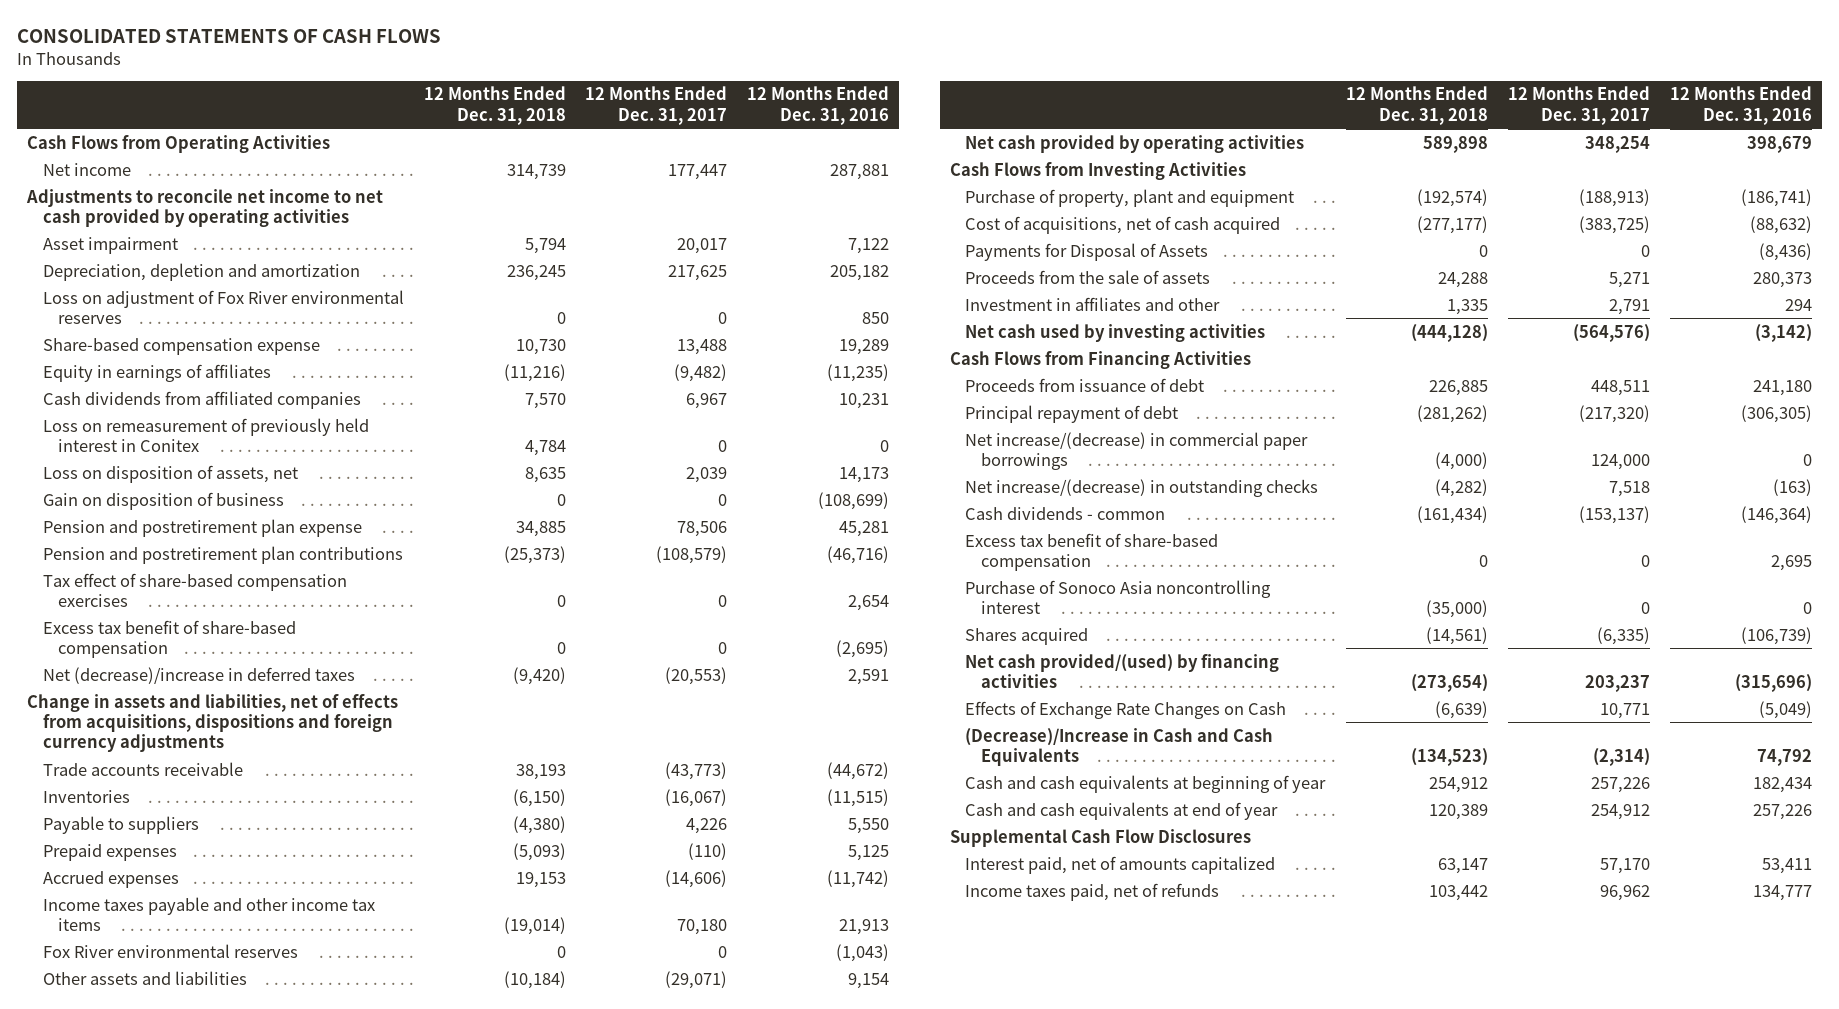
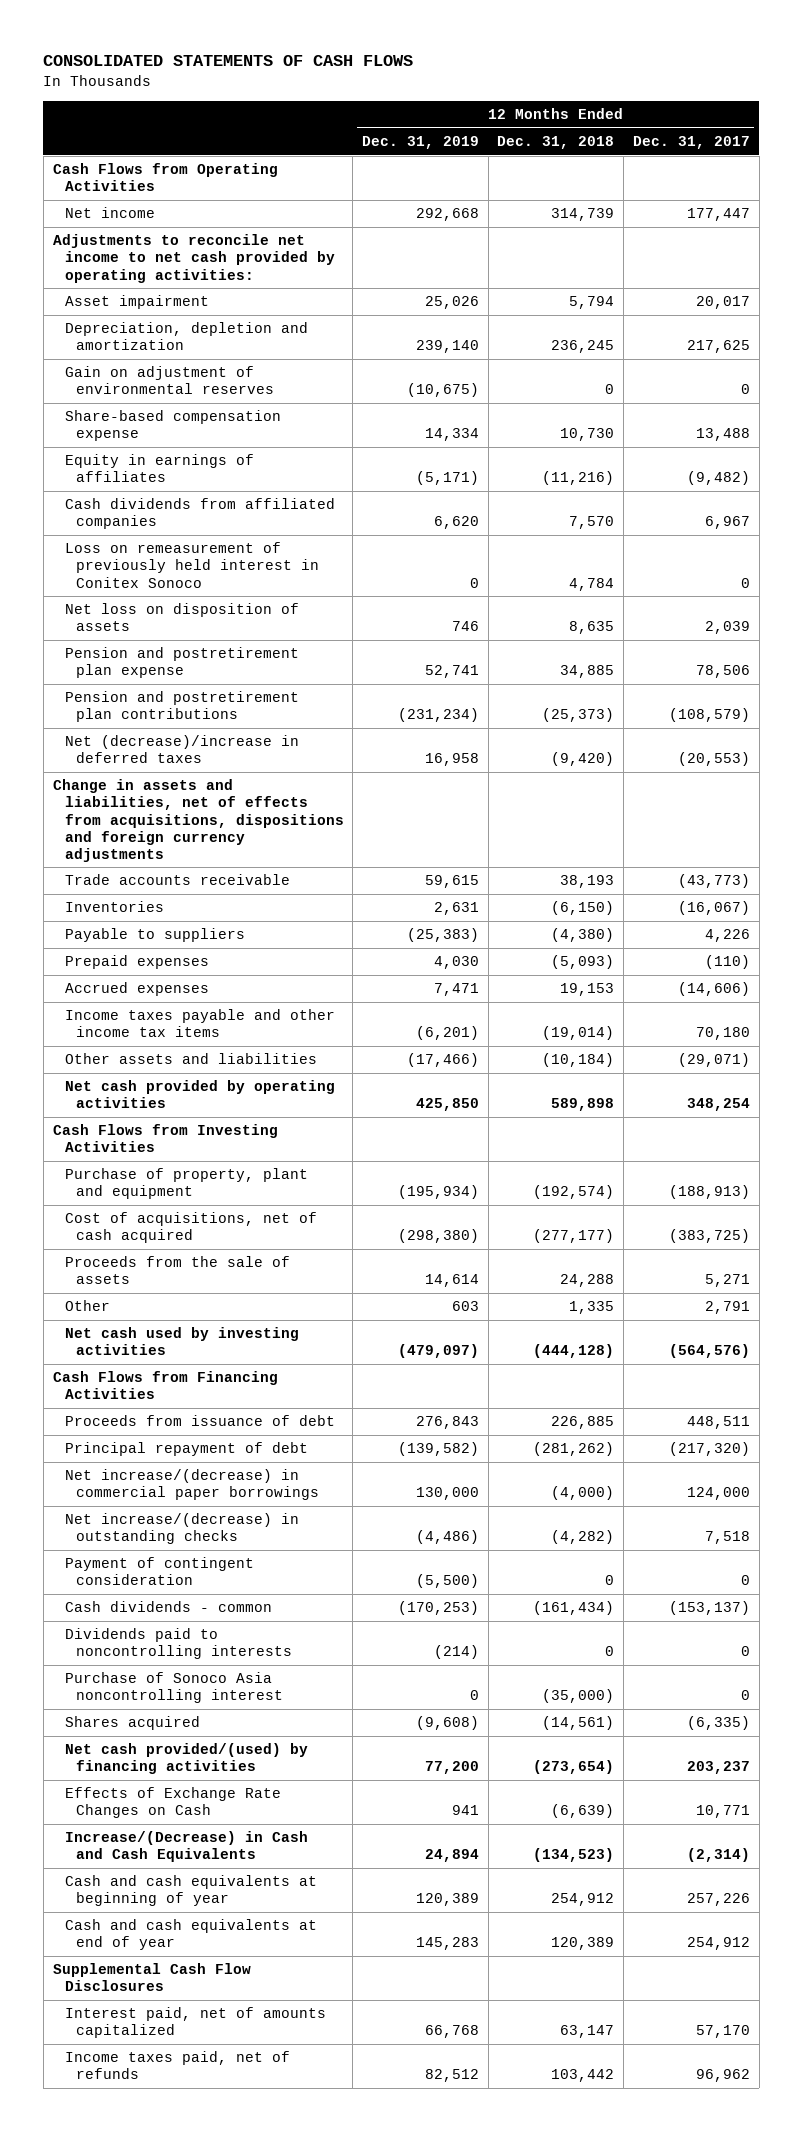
[747,86,890,125] 12 Months Ended Dec. 31, 2016 -> none
none -> [361,136,479,150] Dec. 31, 2019
[26,188,384,227] Adjustments to reconcile net income to net cash provided by operating activities -> [52,234,335,283] Adjustments to reconcile net income to net cash provided by operating activities:
[42,289,404,324] Loss on adjustment of Fox River environmental reserves -> [64,366,275,395] Gain on adjustment of environmental reserves
[42,491,284,510] Gain on disposition of business -> none
[42,417,369,452] Loss on remeasurement of previously held interest in Conitex -> [64,542,320,588] Loss on remeasurement of previously held interest in Conitex Sonoco
[42,464,298,483] Loss on disposition of assets, net -> [64,603,299,632] Net loss on disposition of assets
[42,572,347,607] Tax effect of share-based compensation exercises -> none
[42,619,296,658] Excess tax benefit of share-based compensation -> none
[42,943,298,958] Fox River environmental reserves -> none
[965,242,1209,261] Payments for Disposal of Assets -> none
[965,296,1221,311] Investment in affiliates and other -> [64,1300,110,1312] Other
none -> [64,1557,254,1586] Payment of contingent consideration
[965,532,1219,571] Excess tax benefit of share-based compensation -> none
none -> [64,1628,293,1660] Dividends paid to noncontrolling interests
[965,727,1274,766] (Decrease)/Increase in Cash and Cash Equivalents -> [64,1831,308,1863] Increase/(Decrease) in Cash and Cash Equivalents

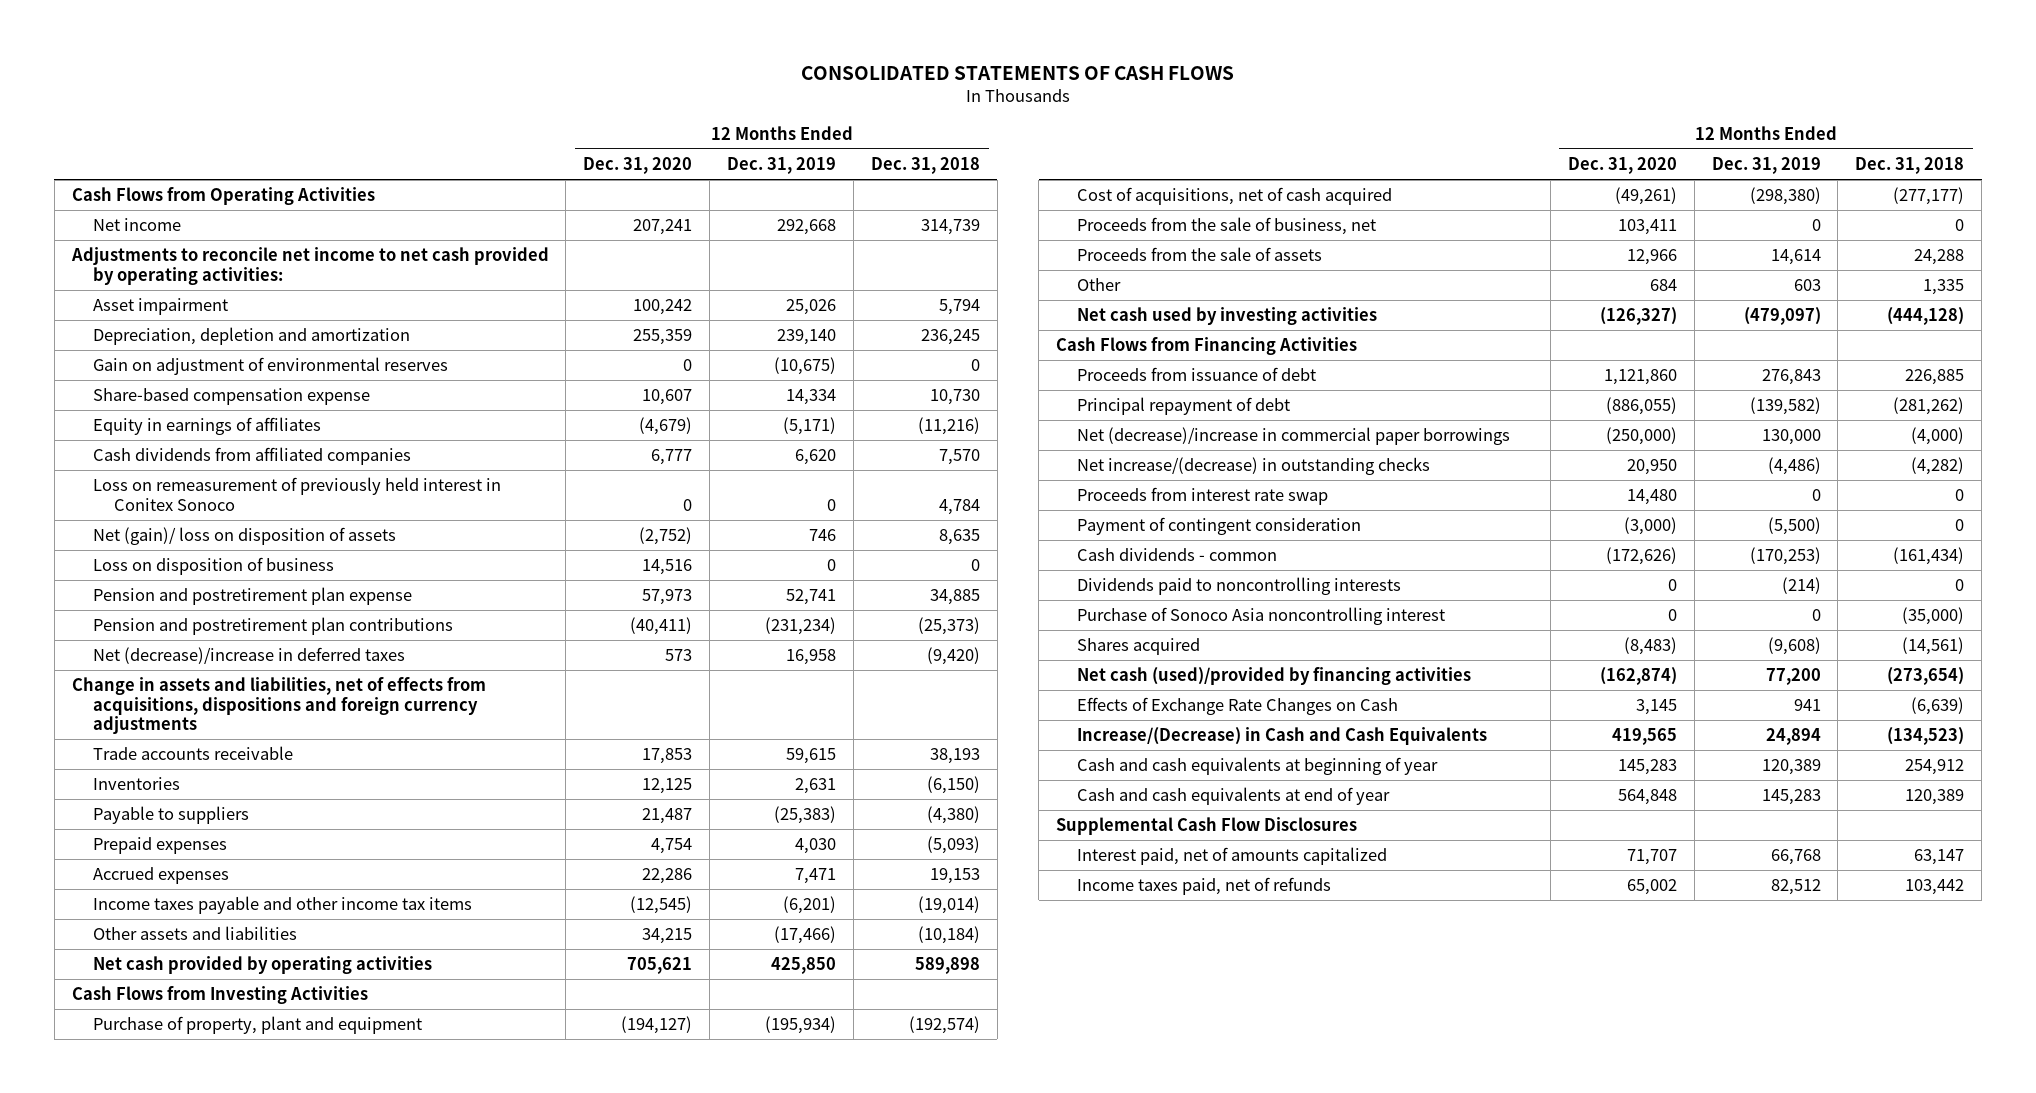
[632,136,750,150] Dec. 31, 2017 -> none
none -> [583,157,693,175] Dec. 31, 2020
[64,603,299,632] Net loss on disposition of assets -> [92,527,396,546] Net (gain)/ loss on disposition of assets
none -> [92,557,334,576] Loss on disposition of business
none -> [1077,217,1377,236] Proceeds from the sale of business, net
[64,1469,320,1501] Net increase/(decrease) in commercial paper borrowings -> [1077,427,1511,446] Net (decrease)/increase in commercial paper borrowings
none -> [1077,487,1329,506] Proceeds from interest rate swap
[64,1743,308,1775] Net cash provided/(used) by financing activities -> [1077,667,1472,686] Net cash (used)/provided by financing activities

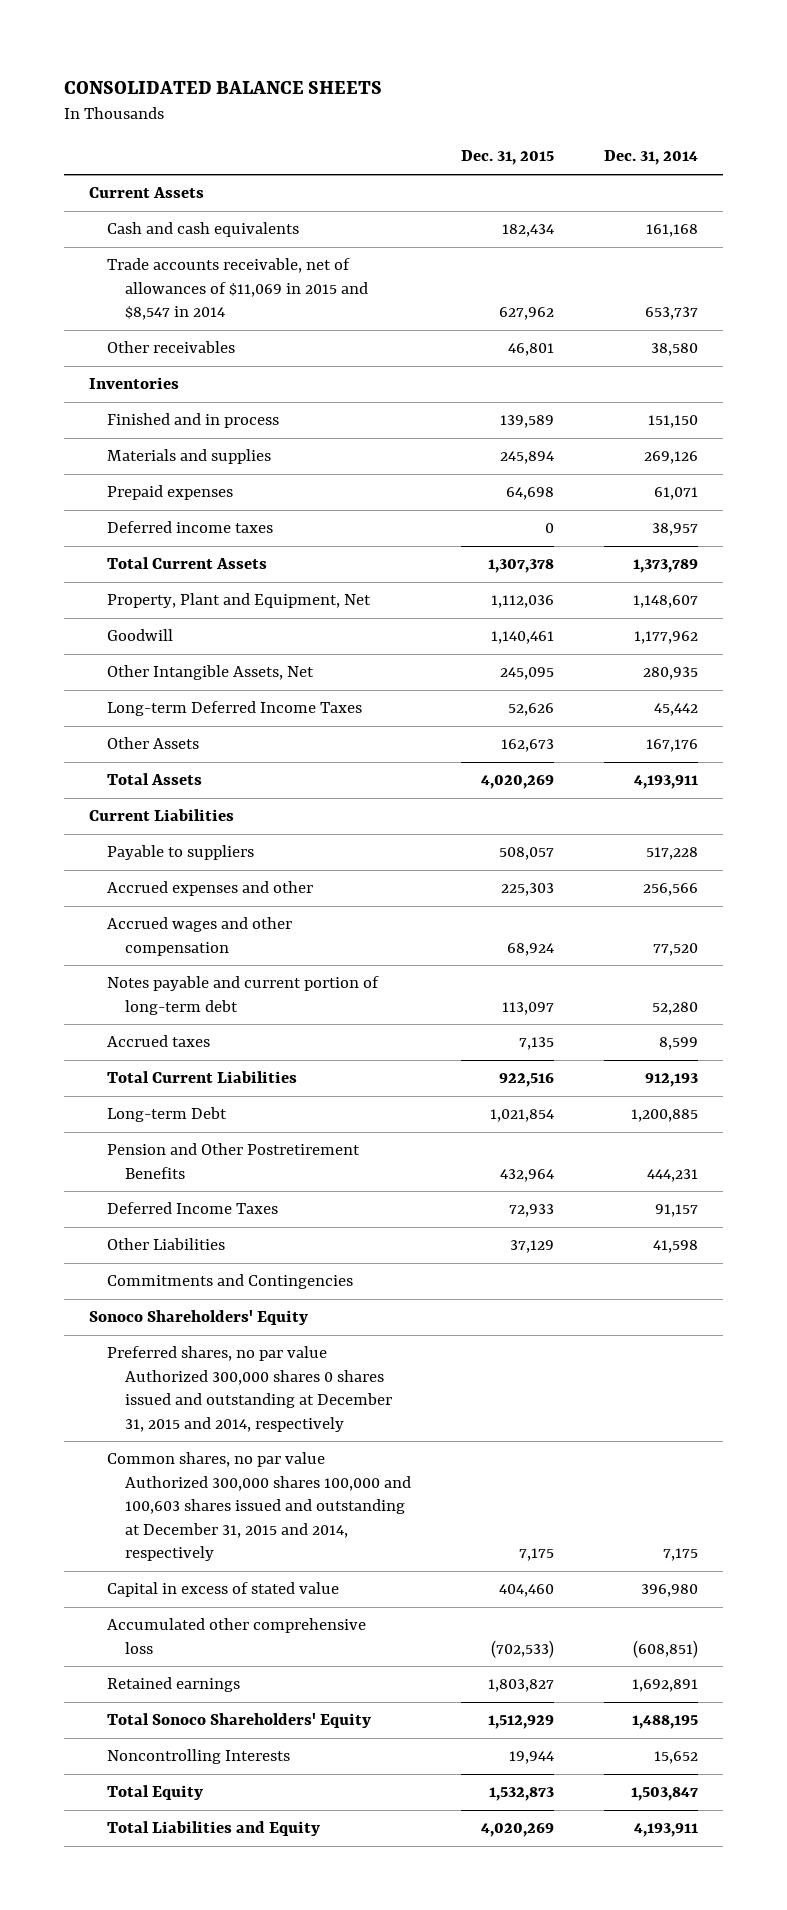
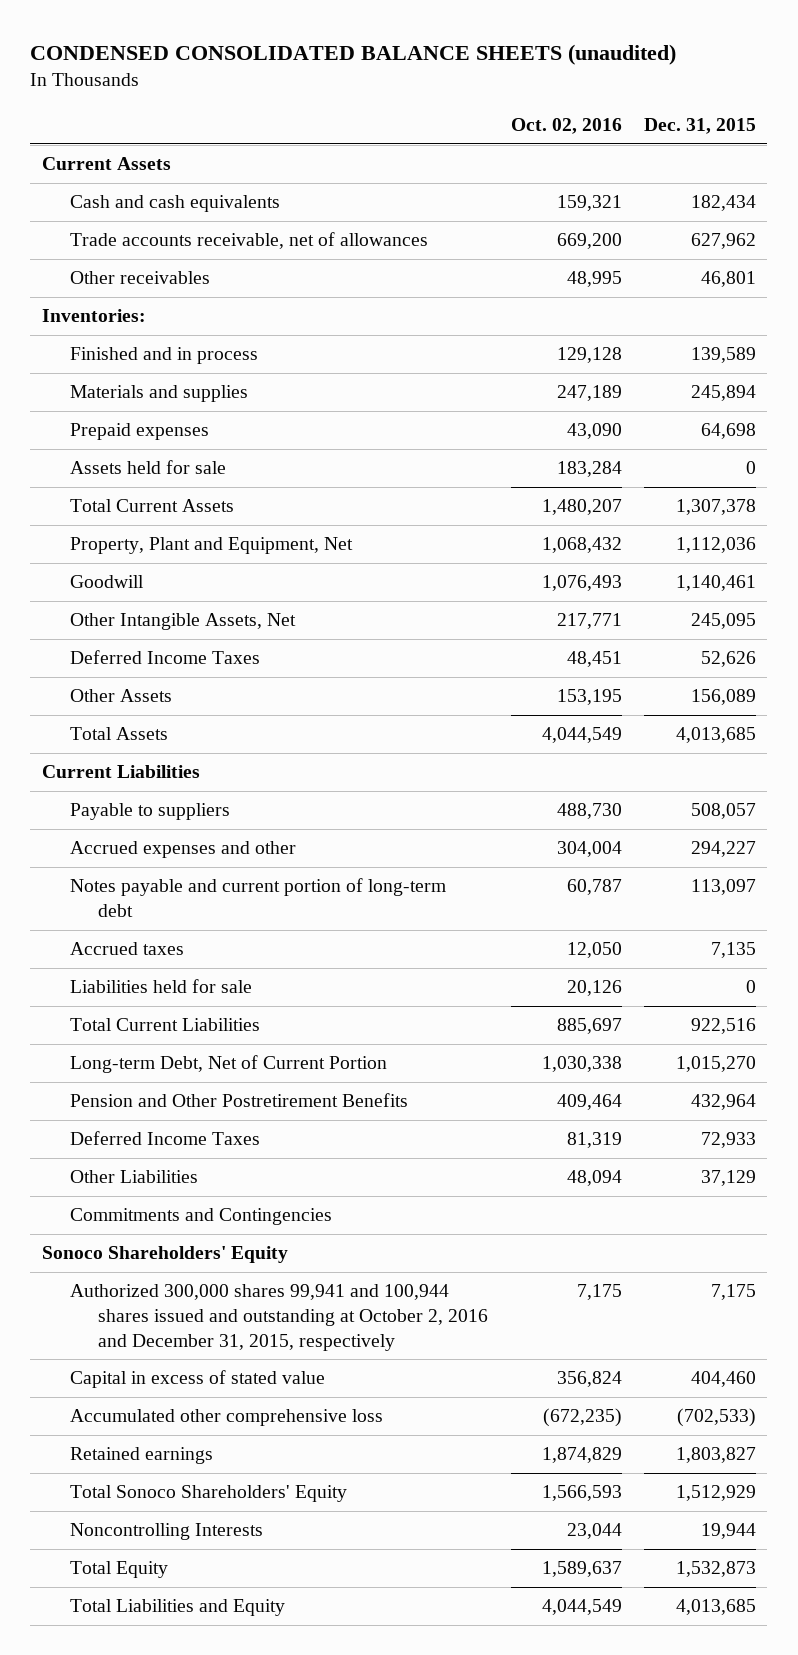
[64,80,383,94] CONSOLIDATED BALANCE SHEETS -> [30,44,677,66] CONDENSED CONSOLIDATED BALANCE SHEETS (unaudited)
[603,150,698,166] Dec. 31, 2014 -> none
none -> [510,117,622,134] Oct. 02, 2016
[107,258,369,321] Trade accounts receivable, net of allowances of $11,069 in 2015 and $8,547 in 2014 -> [70,232,429,250] Trade accounts receivable, net of allowances
[89,377,180,390] Inventories -> [41,309,146,323] Inventories:
[107,521,274,534] Deferred income taxes -> none
none -> [70,460,227,475] Assets held for sale
[107,701,363,717] Long-term Deferred Income Taxes -> [70,650,261,665] Deferred Income Taxes
[500,739,554,753] 162,673 -> [691,689,757,706] 156,089
[480,775,554,790] 4,020,269 -> [676,727,757,744] 4,013,685
[107,917,293,956] Accrued wages and other compensation -> none
[500,883,554,897] 225,303 -> [691,841,757,858] 294,227
none -> [70,979,253,994] Liabilities held for sale
[107,1107,228,1123] Long-term Debt -> [70,1055,388,1074] Long-term Debt, Net of Current Portion
[489,1109,554,1123] 1,021,854 -> [676,1056,757,1073] 1,015,270
[107,1346,393,1432] Preferred shares, no par value Authorized 300,000 shares 0 shares issued and outstanding at December 31, 2015 and 2014, respectively -> none
[107,1452,412,1562] Common shares, no par value Authorized 300,000 shares 100,000 and 100,603 shares issued and outstanding at December 31, 2015 and 2014, respectively -> [70,1284,489,1351] Authorized 300,000 shares 99,941 and 100,944 shares issued and outstanding at October 2, 2016 and December 31, 2015, respectively
[480,1823,554,1838] 4,020,269 -> [676,1599,757,1616] 4,013,685

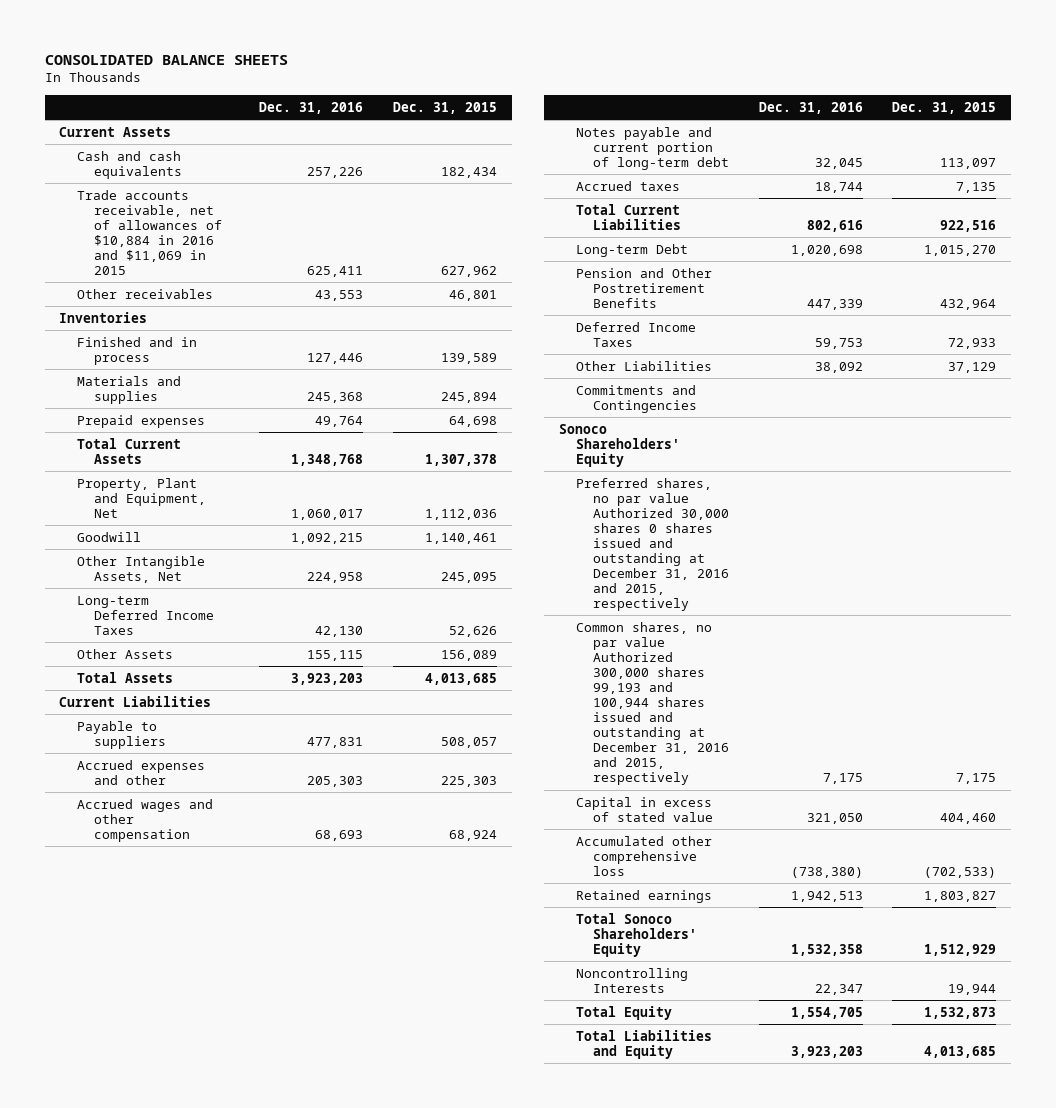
[30,44,677,66] CONDENSED CONSOLIDATED BALANCE SHEETS (unaudited) -> [44,54,288,65] CONSOLIDATED BALANCE SHEETS
[510,117,622,134] Oct. 02, 2016 -> none
none -> [259,101,364,114] Dec. 31, 2016
[70,232,429,250] Trade accounts receivable, net of allowances -> [76,189,223,275] Trade accounts receivable, net of allowances of $10,884 in 2016 and $11,069 in 2015
[41,309,146,323] Inventories: -> [59,311,148,323] Inventories
[70,460,227,475] Assets held for sale -> none
[70,650,261,665] Deferred Income Taxes -> [76,595,215,635] Long-term Deferred Income Taxes
[691,841,757,858] 294,227 -> [440,775,497,787] 225,303
none -> [76,798,213,842] Accrued wages and other compensation
[70,979,253,994] Liabilities held for sale -> none
[70,1055,388,1074] Long-term Debt, Net of Current Portion -> [576,243,689,257] Long-term Debt
none -> [576,477,730,612] Preferred shares, no par value Authorized 30,000 shares 0 shares issued and outstanding at December 31, 2016 and 2015, respectively
[70,1284,489,1351] Authorized 300,000 shares 99,941 and 100,944 shares issued and outstanding at October 2, 2016 and December 31, 2015, respectively -> [576,621,730,786] Common shares, no par value Authorized 300,000 shares 99,193 and 100,944 shares issued and outstanding at December 31, 2016 and 2015, respectively

